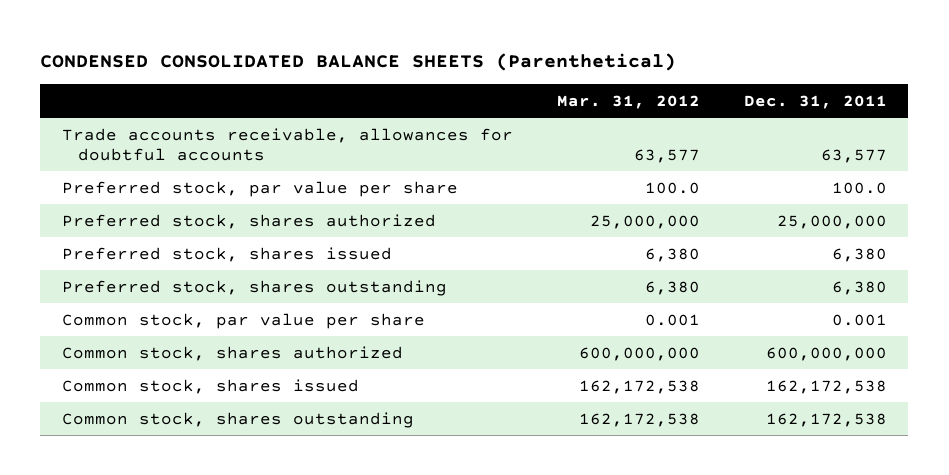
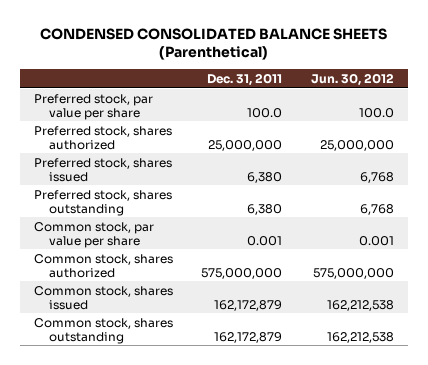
[556,94,700,109] Mar. 31, 2012 -> none
none -> [310,72,394,86] Jun. 30, 2012
[62,127,514,161] Trade accounts receivable, allowances for doubtful accounts -> none
[765,346,887,361] 600,000,000 -> [201,267,283,279] 575,000,000
[765,379,887,394] 162,172,538 -> [214,299,283,311] 162,172,879
[765,412,887,427] 162,172,538 -> [214,331,283,343] 162,172,879

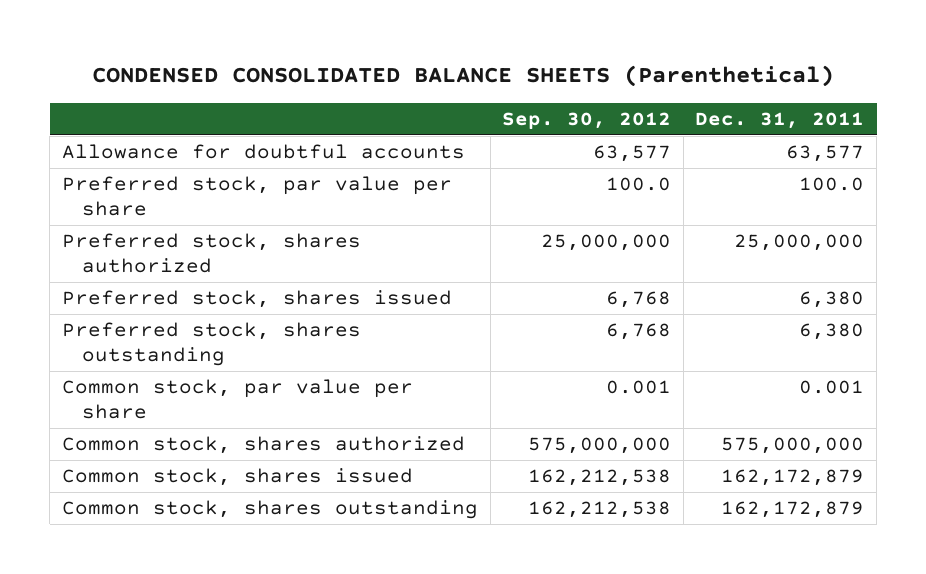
[310,72,394,86] Jun. 30, 2012 -> none
none -> [502,111,672,129] Sep. 30, 2012
none -> [61,143,465,159] Allowance for doubtful accounts

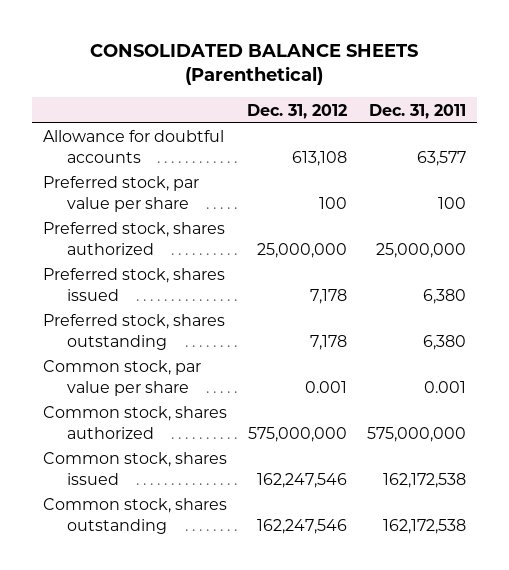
[92,65,835,88] CONDENSED CONSOLIDATED BALANCE SHEETS (Parenthetical) -> [90,43,419,86] CONSOLIDATED BALANCE SHEETS (Parenthetical)
[502,111,672,129] Sep. 30, 2012 -> none
none -> [246,103,347,119] Dec. 31, 2012
[799,176,865,191] 100.0 -> [438,196,467,209] 100
[721,468,865,486] 162,172,879 -> [383,472,467,488] 162,172,538
[721,500,865,518] 162,172,879 -> [383,518,467,534] 162,172,538

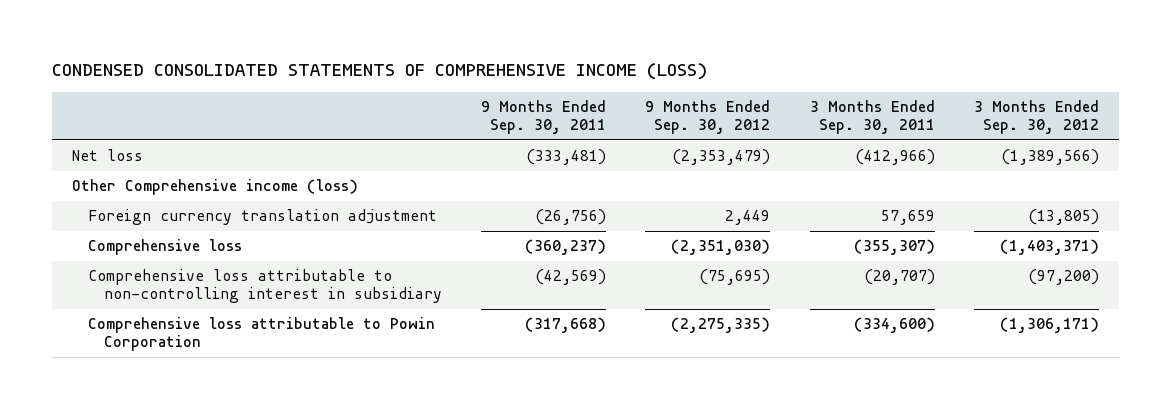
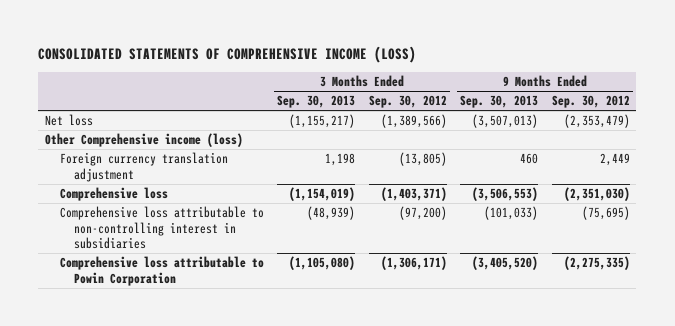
[52,63,708,81] CONDENSED CONSOLIDATED STATEMENTS OF COMPREHENSIVE INCOME (LOSS) -> [38,45,417,63] CONSOLIDATED STATEMENTS OF COMPREHENSIVE INCOME (LOSS)
[481,100,607,135] 9 Months Ended Sep. 30, 2011 -> none
[809,100,935,135] 3 Months Ended Sep. 30, 2011 -> none
none -> [277,95,356,109] Sep. 30, 2013
none -> [460,95,539,109] Sep. 30, 2013
[87,269,442,304] Comprehensive loss attributable to non-controlling interest in subsidiary -> [59,206,264,250] Comprehensive loss attributable to non-controlling interest in subsidiaries

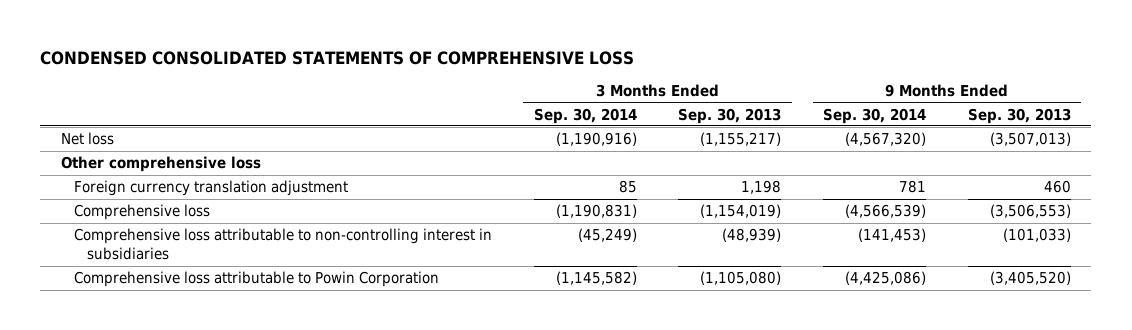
[38,45,417,63] CONSOLIDATED STATEMENTS OF COMPREHENSIVE INCOME (LOSS) -> [40,50,635,65] CONDENSED CONSOLIDATED STATEMENTS OF COMPREHENSIVE LOSS
[368,95,447,109] Sep. 30, 2012 -> none
[551,95,630,109] Sep. 30, 2012 -> none
none -> [533,107,637,124] Sep. 30, 2014
none -> [822,107,926,124] Sep. 30, 2014
[44,133,243,148] Other Comprehensive income (loss) -> [61,156,262,173] Other comprehensive loss

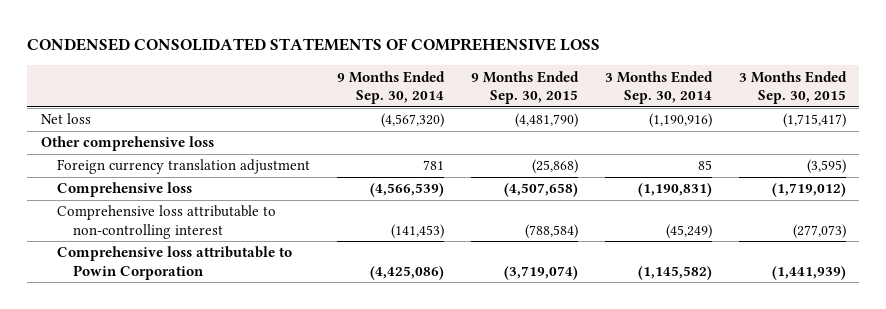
[678,107,782,124] Sep. 30, 2013 -> none
[967,107,1071,124] Sep. 30, 2013 -> none
none -> [470,70,579,104] 9 Months Ended Sep. 30, 2015
none -> [738,70,847,104] 3 Months Ended Sep. 30, 2015
[74,228,493,261] Comprehensive loss attributable to non-controlling interest in subsidiaries -> [56,205,276,239] Comprehensive loss attributable to non-controlling interest

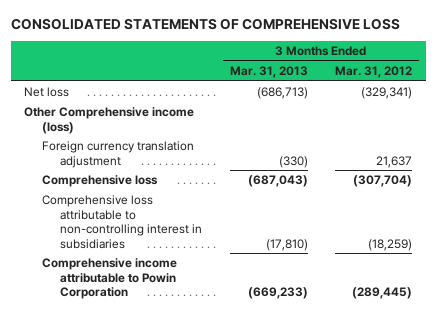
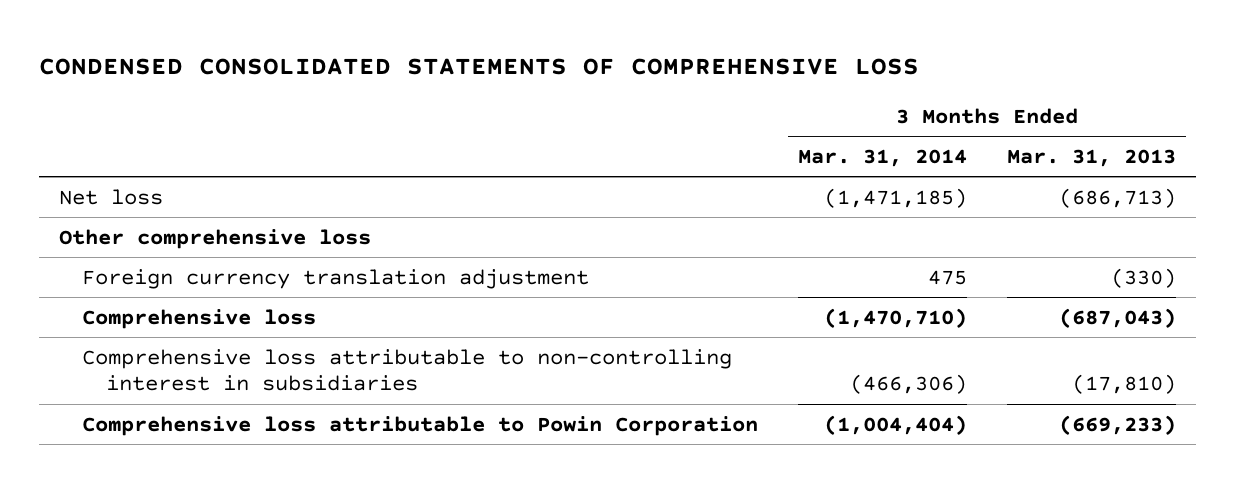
[10,18,400,31] CONSOLIDATED STATEMENTS OF COMPREHENSIVE LOSS -> [38,57,919,75] CONDENSED CONSOLIDATED STATEMENTS OF COMPREHENSIVE LOSS
[334,65,412,78] Mar. 31, 2012 -> none
none -> [798,149,968,168] Mar. 31, 2014
[24,107,195,134] Other Comprehensive income (loss) -> [58,228,371,249] Other comprehensive loss
[42,258,178,300] Comprehensive income attributable to Powin Corporation -> [82,415,759,436] Comprehensive loss attributable to Powin Corporation

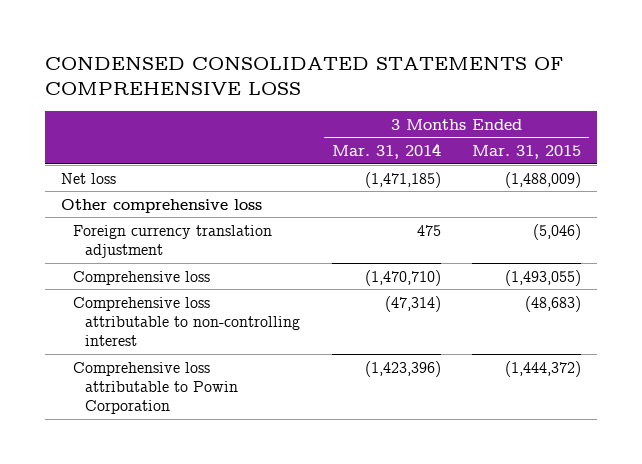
[1007,149,1177,168] Mar. 31, 2013 -> none
none -> [472,145,582,160] Mar. 31, 2015
[82,348,733,392] Comprehensive loss attributable to non-controlling interest in subsidiaries -> [73,296,301,347] Comprehensive loss attributable to non-controlling interest
[850,374,968,395] (466,306) -> [384,295,441,312] (47,314)
[824,414,968,435] (1,004,404) -> [364,360,441,377] (1,423,396)

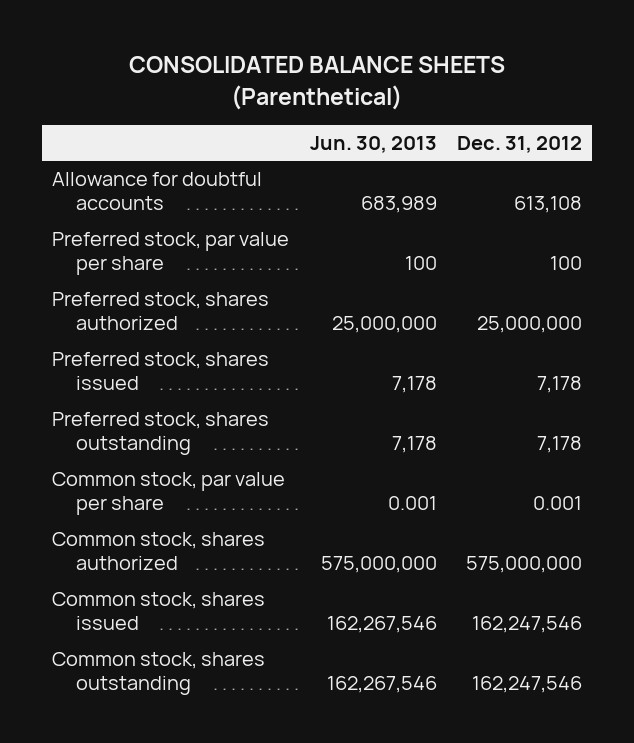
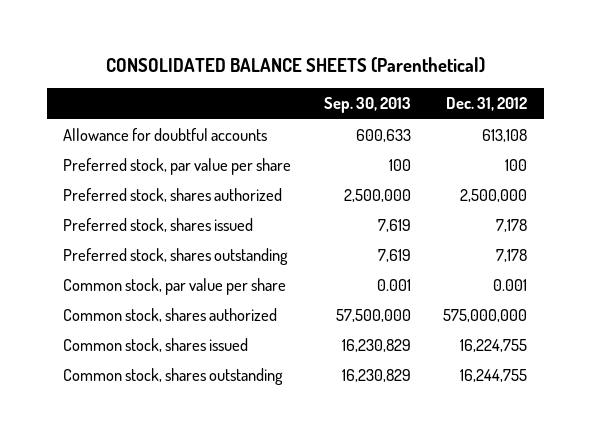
[309,135,437,153] Jun. 30, 2013 -> none
none -> [323,97,411,114] Sep. 30, 2013
[476,316,582,334] 25,000,000 -> [460,189,528,203] 2,500,000
[471,616,582,634] 162,247,546 -> [460,339,528,353] 16,224,755
[471,676,582,694] 162,247,546 -> [460,369,528,383] 16,244,755

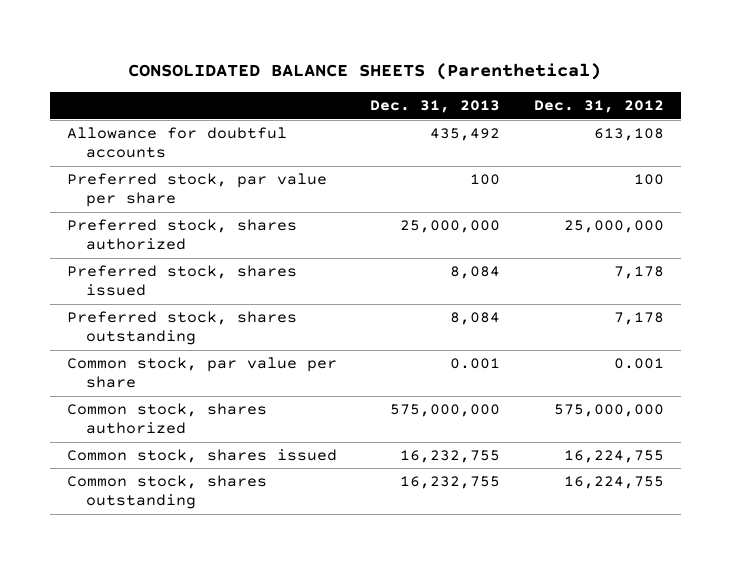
[323,97,411,114] Sep. 30, 2013 -> none
none -> [370,100,501,114] Dec. 31, 2013
[460,189,528,203] 2,500,000 -> [563,220,664,234] 25,000,000
[460,369,528,383] 16,244,755 -> [563,476,664,490] 16,224,755

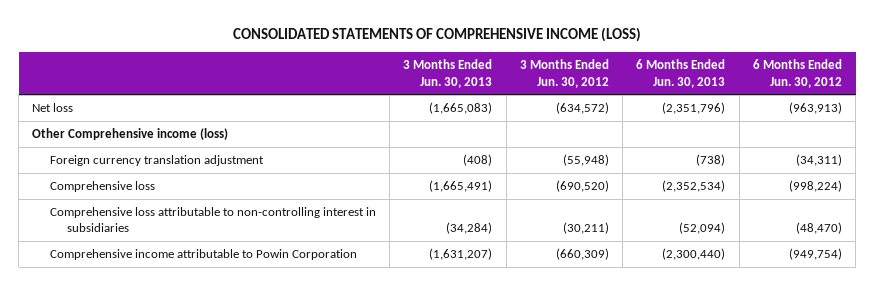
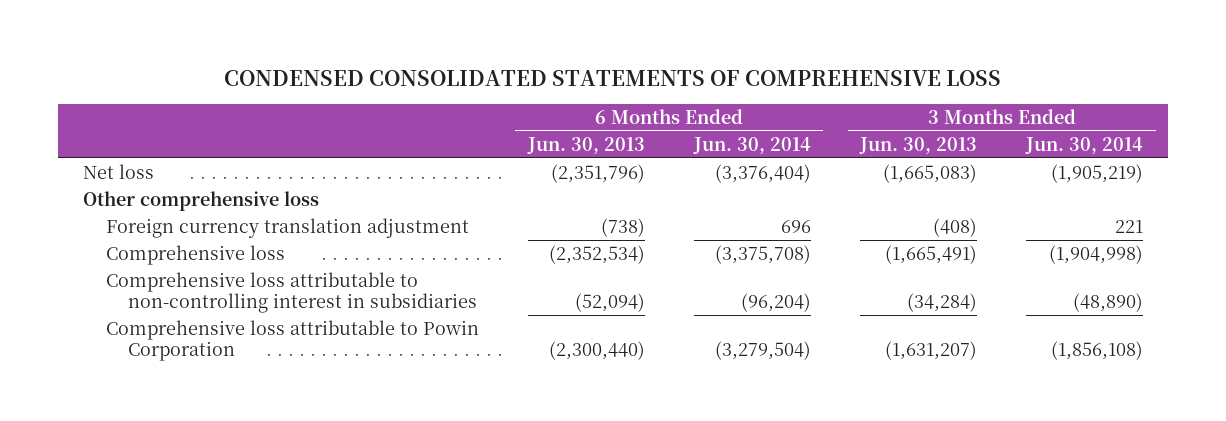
[233,27,642,43] CONSOLIDATED STATEMENTS OF COMPREHENSIVE INCOME (LOSS) -> [224,70,1002,87] CONDENSED CONSOLIDATED STATEMENTS OF COMPREHENSIVE LOSS
[519,59,609,88] 3 Months Ended Jun. 30, 2012 -> none
[752,59,842,88] 6 Months Ended Jun. 30, 2012 -> none
none -> [692,136,811,154] Jun. 30, 2014
none -> [1025,136,1144,154] Jun. 30, 2014
[32,128,229,141] Other Comprehensive income (loss) -> [82,190,319,211] Other comprehensive loss
[49,249,357,261] Comprehensive income attributable to Powin Corporation -> [105,319,479,362] Comprehensive loss attributable to Powin Corporation

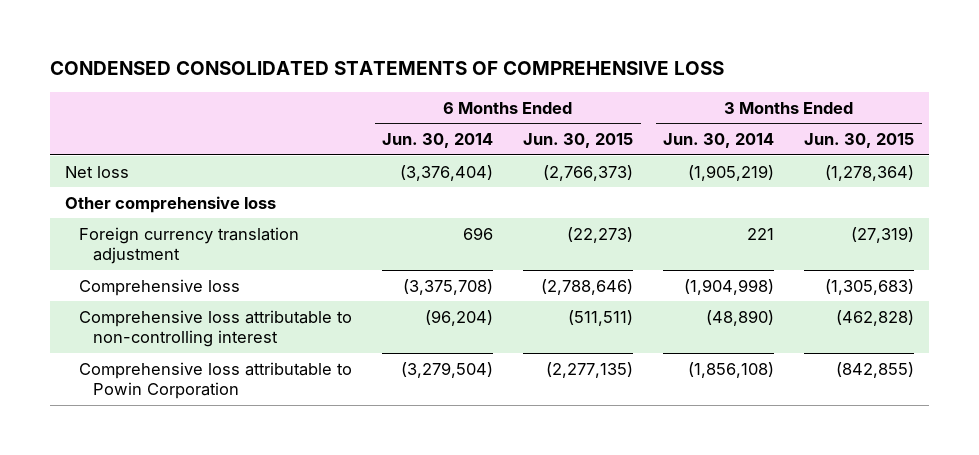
[526,136,645,154] Jun. 30, 2013 -> none
[859,136,978,154] Jun. 30, 2013 -> none
none -> [523,133,634,149] Jun. 30, 2015
none -> [804,133,915,149] Jun. 30, 2015
[105,271,478,314] Comprehensive loss attributable to non-controlling interest in subsidiaries -> [78,309,352,348] Comprehensive loss attributable to non-controlling interest

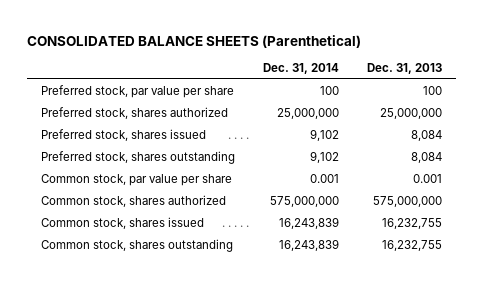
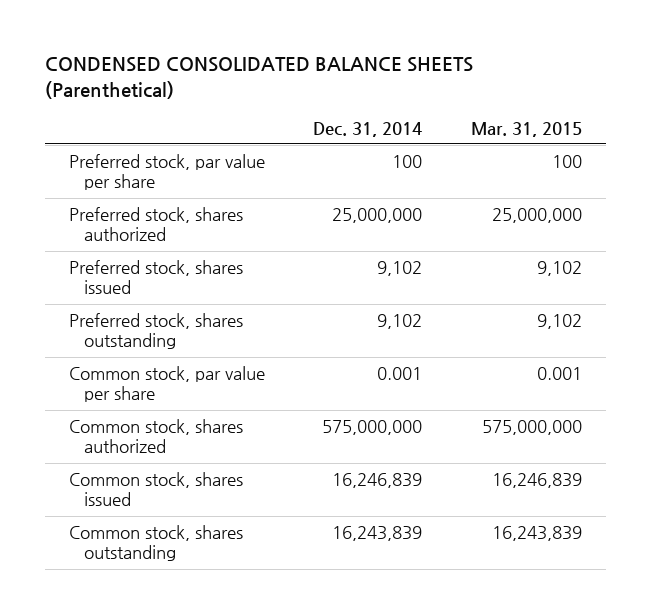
[27,34,362,48] CONSOLIDATED BALANCE SHEETS (Parenthetical) -> [44,57,473,99] CONDENSED CONSOLIDATED BALANCE SHEETS (Parenthetical)
[366,63,442,75] Dec. 31, 2013 -> none
none -> [470,121,582,137] Mar. 31, 2015
[279,217,340,230] 16,243,839 -> [332,472,423,488] 16,246,839

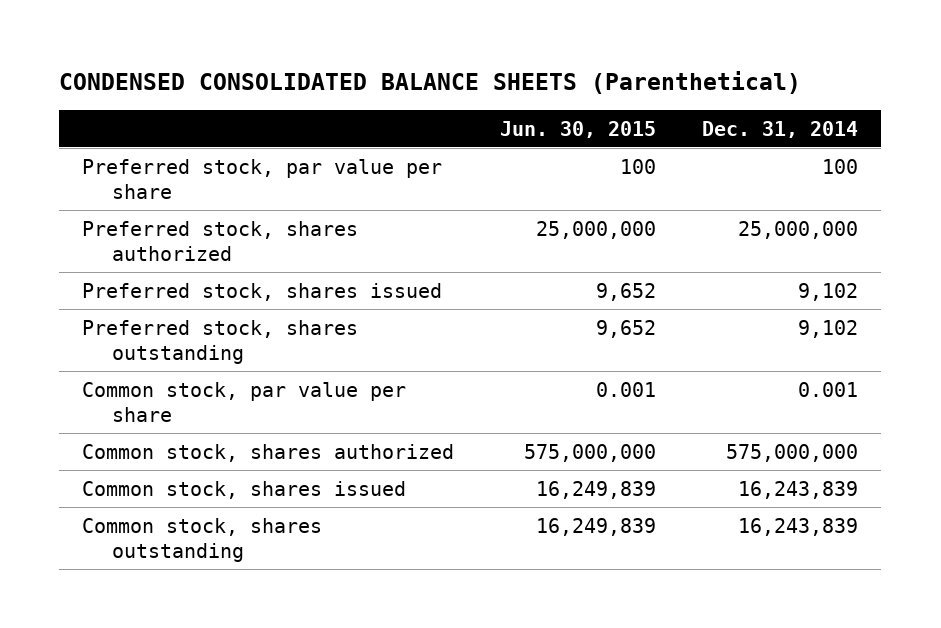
[470,121,582,137] Mar. 31, 2015 -> none
none -> [500,120,657,138] Jun. 30, 2015
[332,472,423,488] 16,246,839 -> [738,480,859,499] 16,243,839

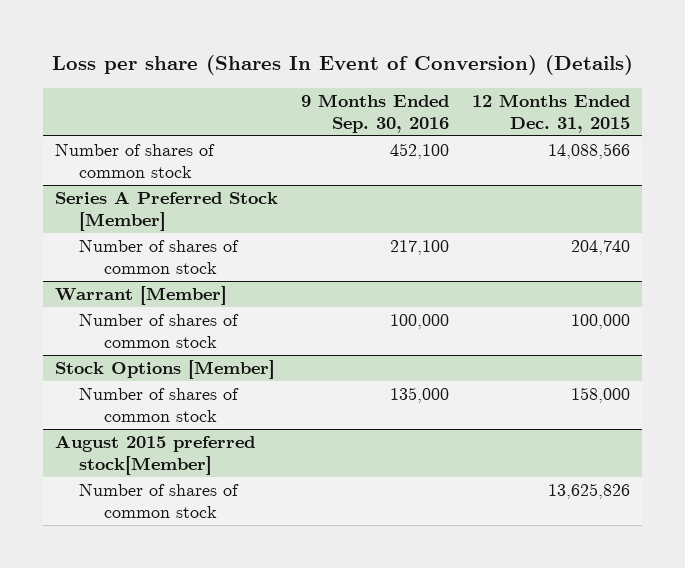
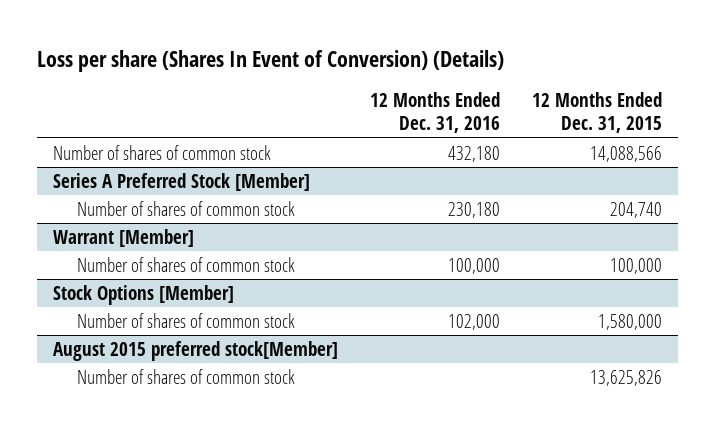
[301,93,450,133] 9 Months Ended Sep. 30, 2016 -> none
none -> [369,91,500,134] 12 Months Ended Dec. 31, 2016
[571,387,631,404] 158,000 -> [598,313,663,330] 1,580,000

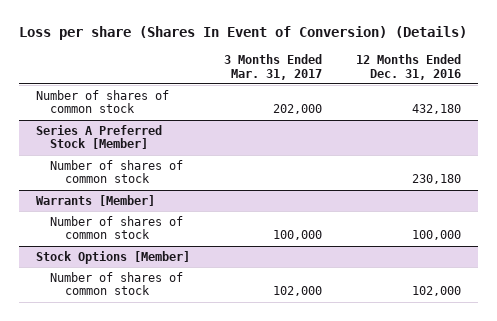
[532,91,663,134] 12 Months Ended Dec. 31, 2015 -> none
none -> [223,53,322,80] 3 Months Ended Mar. 31, 2017
[52,228,194,247] Warrant [Member] -> [35,194,155,206] Warrants [Member]
[52,340,338,361] August 2015 preferred stock[Member] -> none
[77,368,296,384] Number of shares of common stock -> none

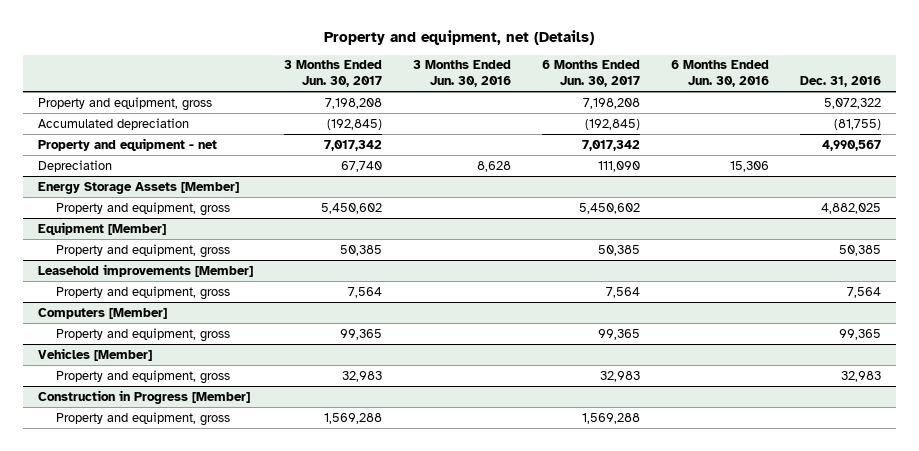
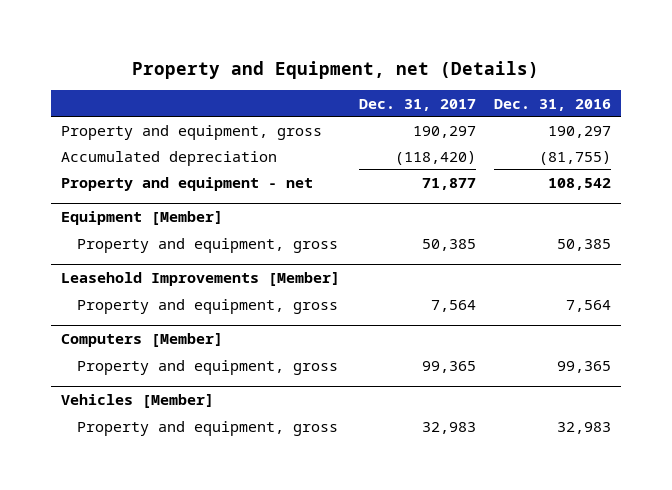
[324,30,595,46] Property and equipment, net (Details) -> [132,61,540,80] Property and Equipment, net (Details)
[284,60,383,88] 3 Months Ended Jun. 30, 2017 -> none
[412,60,511,88] 3 Months Ended Jun. 30, 2016 -> none
[541,60,640,88] 6 Months Ended Jun. 30, 2017 -> none
[670,60,769,88] 6 Months Ended Jun. 30, 2016 -> none
none -> [358,98,476,111] Dec. 31, 2017
[823,97,881,109] 5,072,322 -> [548,125,612,138] 190,297
[38,159,113,172] Depreciation -> none
[38,181,240,194] Energy Storage Assets [Member] -> none
[55,201,230,216] Property and equipment, gross -> none
[821,139,881,151] 4,990,567 -> [548,177,612,190] 108,542
[38,263,254,277] Leasehold improvements [Member] -> [60,272,340,287] Leasehold Improvements [Member]
[38,389,251,404] Construction in Progress [Member] -> none
[55,411,230,426] Property and equipment, gross -> none

